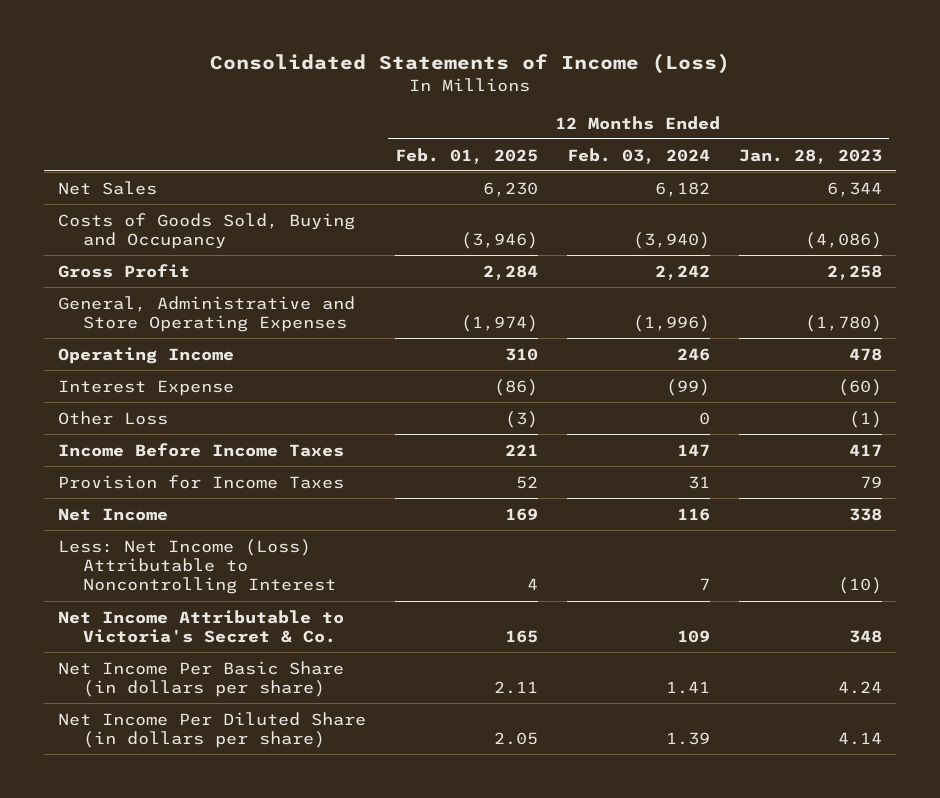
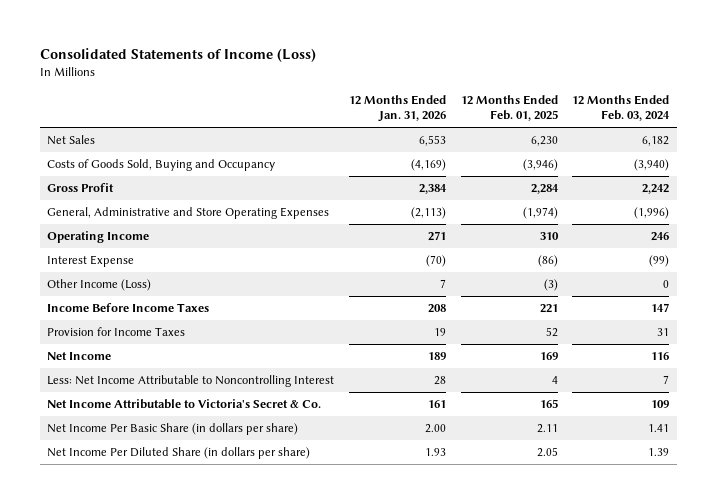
[738,148,882,164] Jan. 28, 2023 -> none
none -> [348,95,446,123] 12 Months Ended Jan. 31, 2026
[58,410,169,425] Other Loss -> [47,279,152,292] Other Income (Loss)
[58,538,336,595] Less: Net Income (Loss) Attributable to Noncontrolling Interest -> [47,375,335,388] Less: Net Income Attributable to Noncontrolling Interest

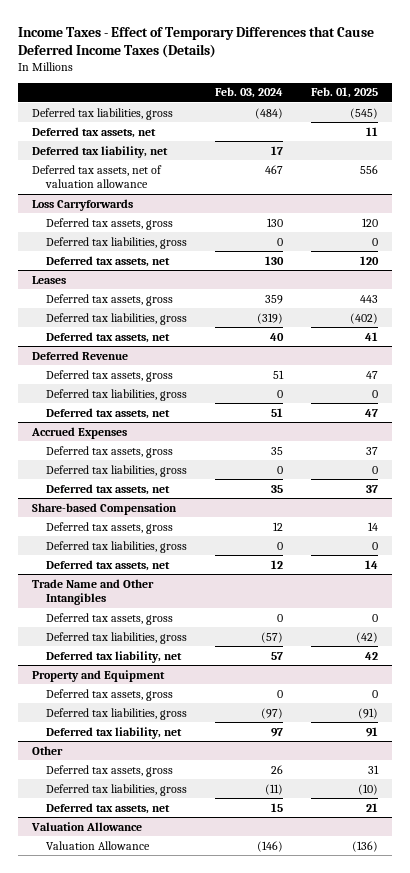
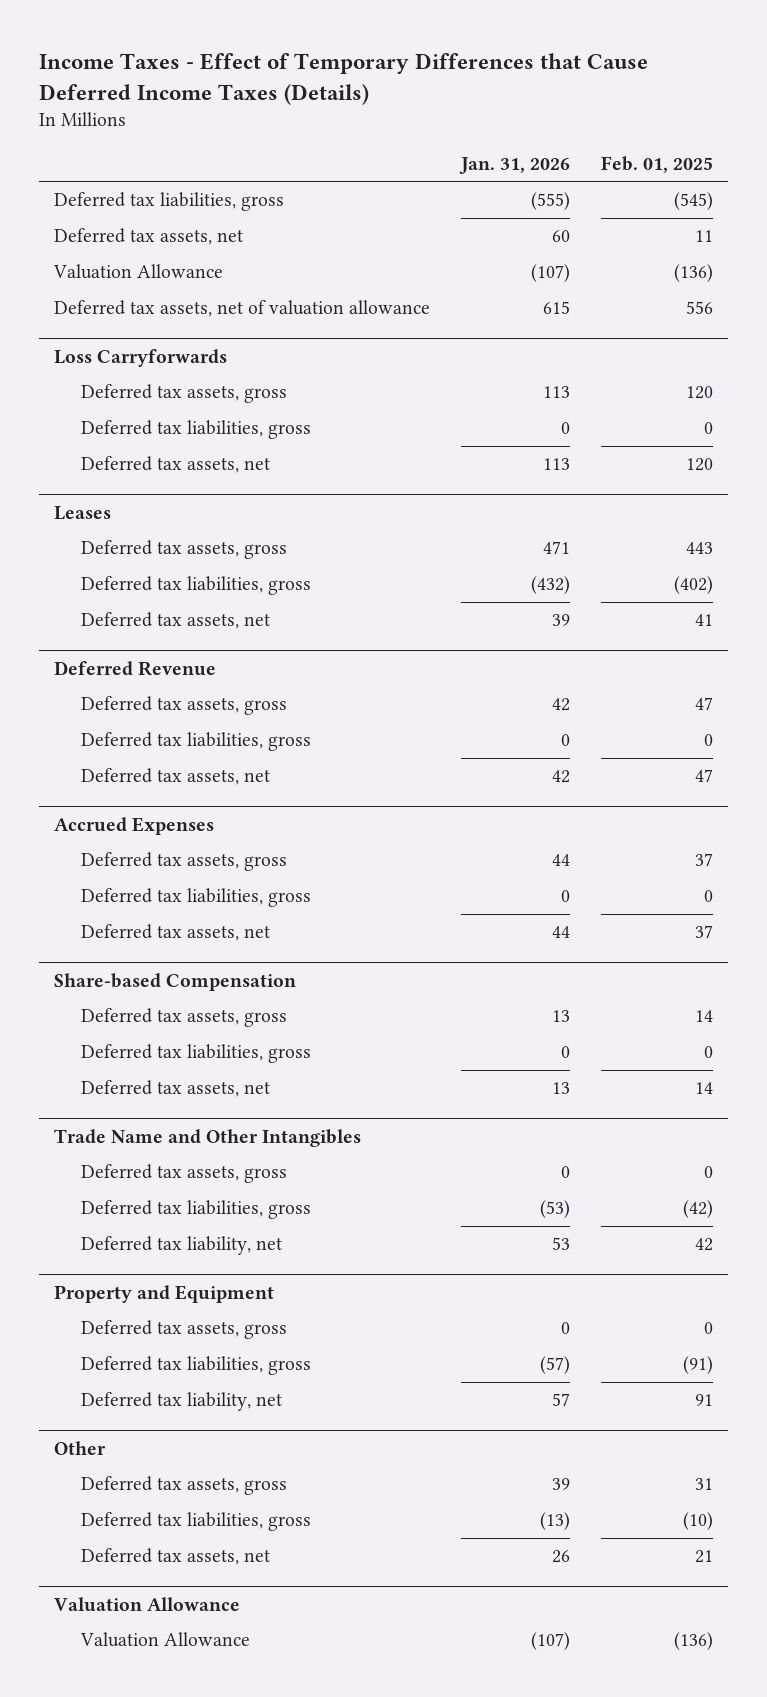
[215,87,284,99] Feb. 03, 2024 -> none
none -> [459,156,571,174] Jan. 31, 2026
[32,145,169,158] Deferred tax liability, net -> none
none -> [53,264,224,280] Valuation Allowance

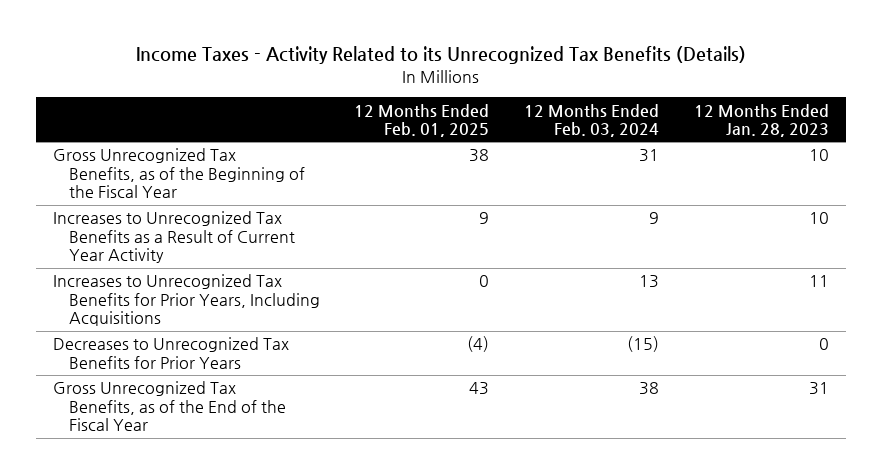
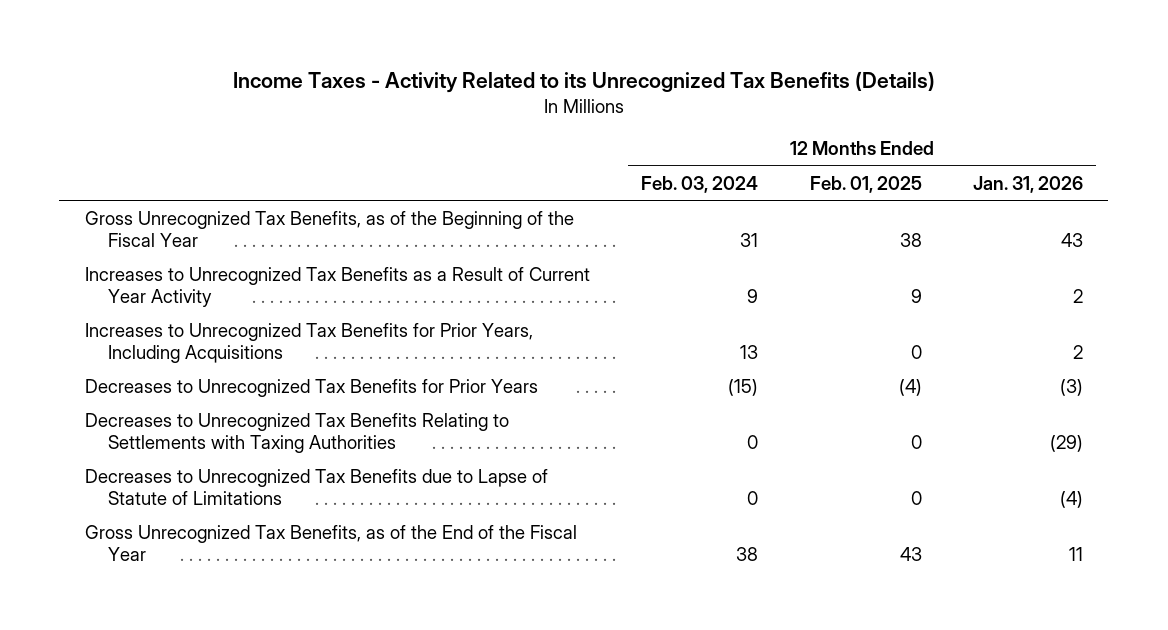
[693,103,829,138] 12 Months Ended Jan. 28, 2023 -> none
none -> [972,175,1083,193] Jan. 31, 2026
none -> [85,412,510,453] Decreases to Unrecognized Tax Benefits Relating to Settlements with Taxing Authorities
none -> [85,468,549,505] Decreases to Unrecognized Tax Benefits due to Lapse of Statute of Limitations

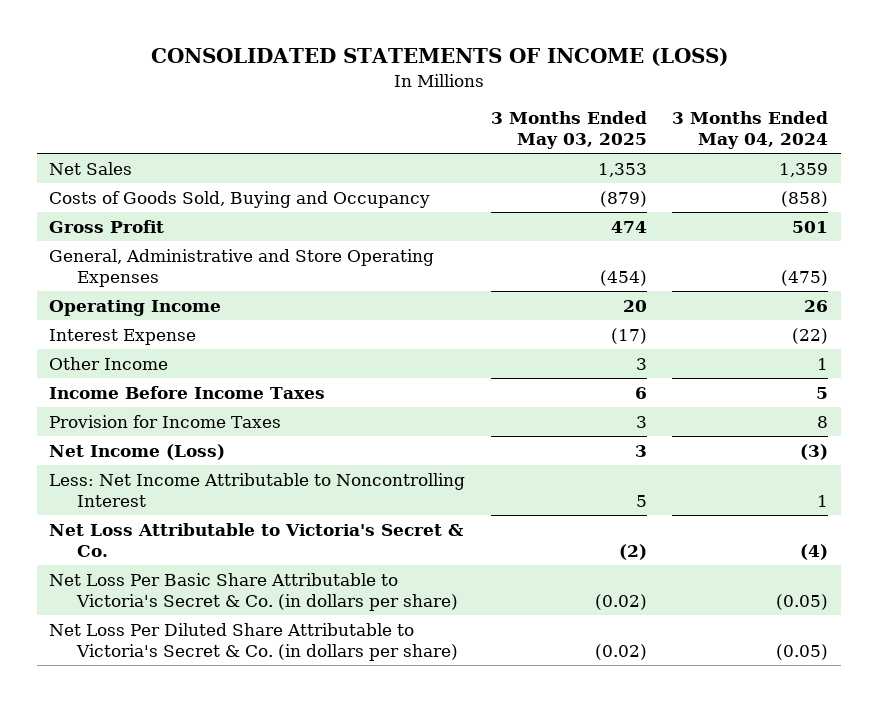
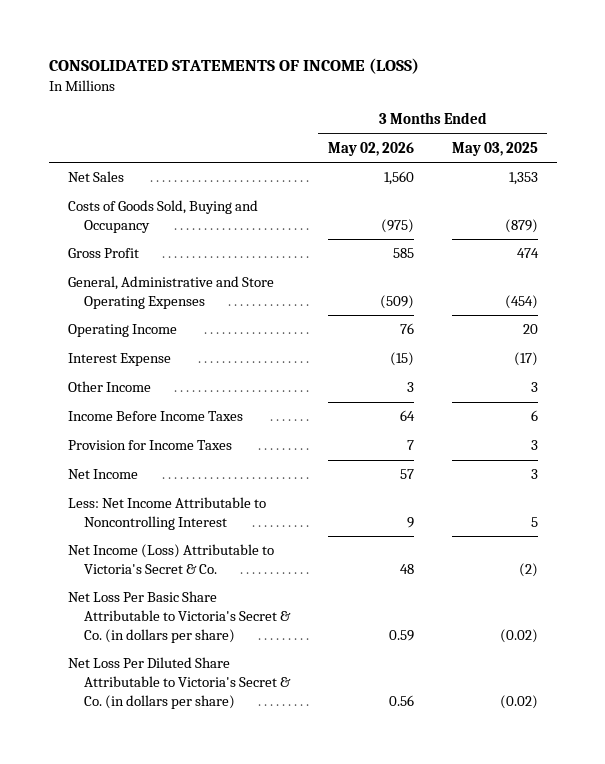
[672,111,829,150] 3 Months Ended May 04, 2024 -> none
none -> [327,141,414,156] May 02, 2026
[49,443,226,460] Net Income (Loss) -> [67,469,138,480] Net Income
[49,522,465,557] Net Loss Attributable to Victoria's Secret & Co. -> [67,544,274,574] Net Income (Loss) Attributable to Victoria's Secret & Co.

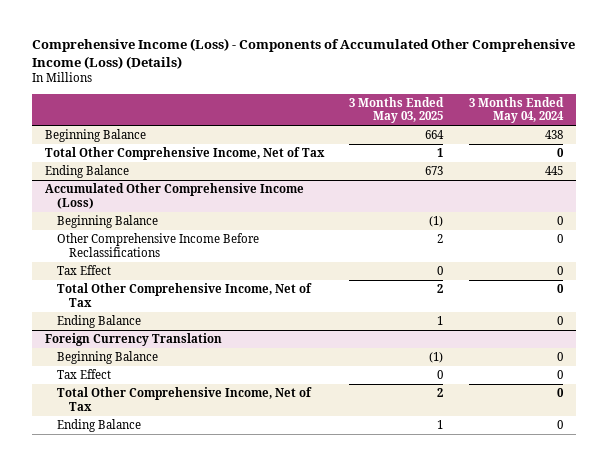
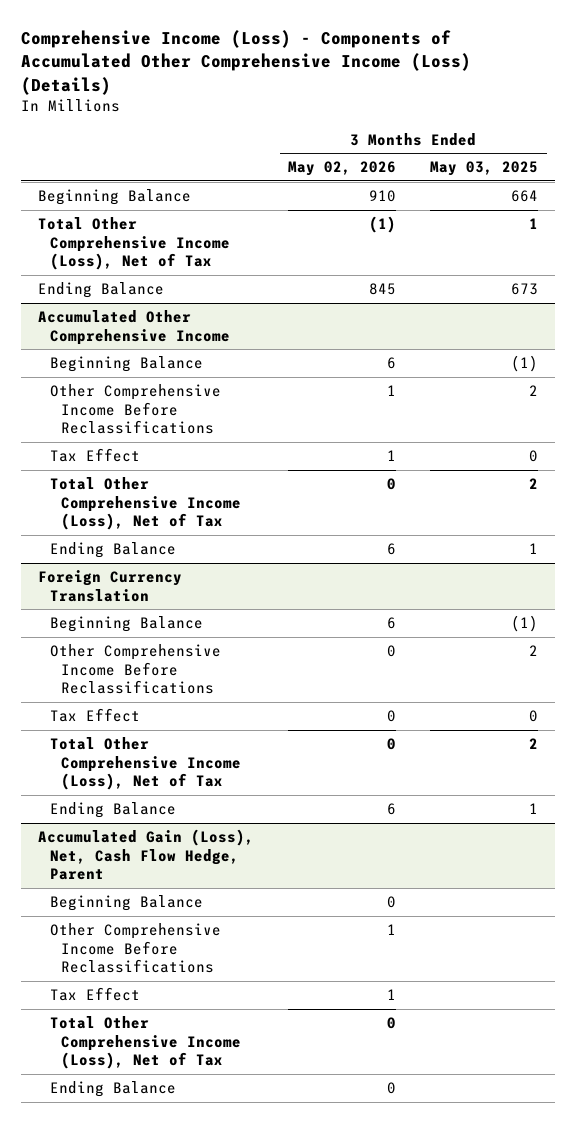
[469,96,565,124] 3 Months Ended May 04, 2024 -> none
none -> [288,161,397,177] May 02, 2026
[44,147,325,161] Total Other Comprehensive Income, Net of Tax -> [38,217,230,271] Total Other Comprehensive Income (Loss), Net of Tax
[44,183,304,209] Accumulated Other Comprehensive Income (Loss) -> [38,310,230,345] Accumulated Other Comprehensive Income
[56,283,312,307] Total Other Comprehensive Income, Net of Tax -> [49,477,242,531] Total Other Comprehensive Income (Loss), Net of Tax
none -> [49,644,221,695] Other Comprehensive Income Before Reclassifications
[56,387,312,411] Total Other Comprehensive Income, Net of Tax -> [49,737,242,791] Total Other Comprehensive Income (Loss), Net of Tax
none -> [38,829,255,881] Accumulated Gain (Loss), Net, Cash Flow Hedge, Parent
none -> [49,895,203,912] Beginning Balance
none -> [49,923,221,974] Other Comprehensive Income Before Reclassifications
none -> [49,987,140,1002] Tax Effect
none -> [49,1016,242,1070] Total Other Comprehensive Income (Loss), Net of Tax
none -> [49,1081,176,1098] Ending Balance

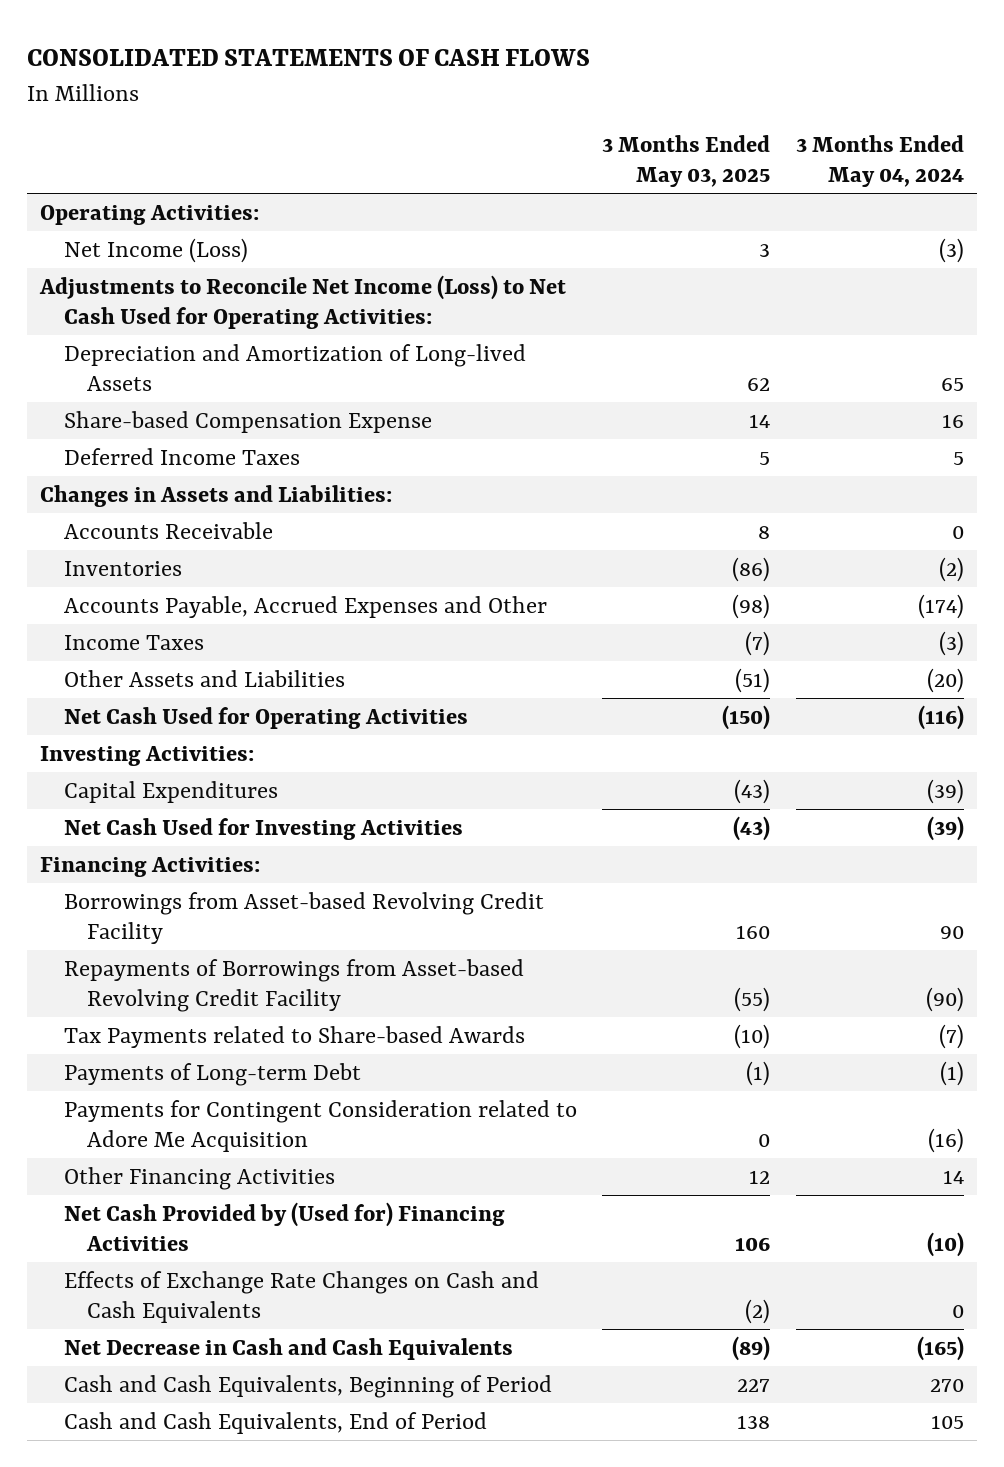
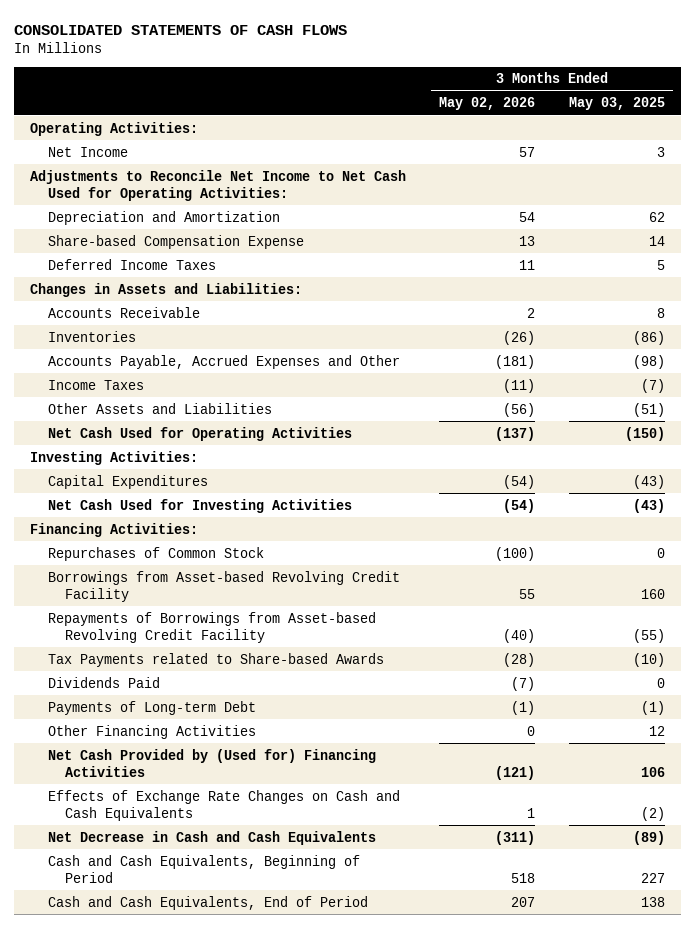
[796,134,965,188] 3 Months Ended May 04, 2024 -> none
none -> [439,97,536,111] May 02, 2026
[63,237,248,263] Net Income (Loss) -> [47,146,128,157] Net Income
[39,274,567,330] Adjustments to Reconcile Net Income (Loss) to Net Cash Used for Operating Activities: -> [30,169,407,201] Adjustments to Reconcile Net Income to Net Cash Used for Operating Activities:
[63,343,526,392] Depreciation and Amortization of Long-lived Assets -> [47,210,280,225] Depreciation and Amortization
none -> [47,546,264,561] Repurchases of Common Stock
none -> [47,676,160,688] Dividends Paid
[63,1099,577,1153] Payments for Contingent Consideration related to Adore Me Acquisition -> none

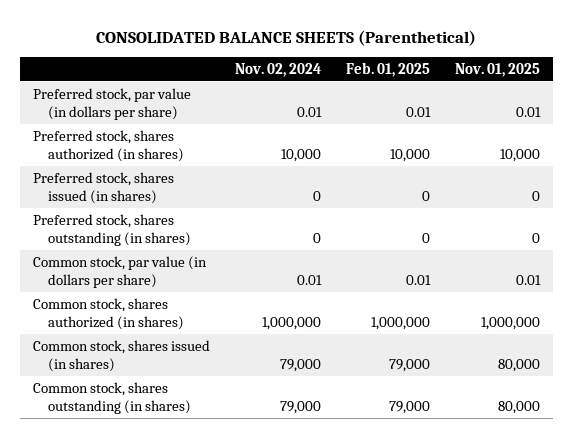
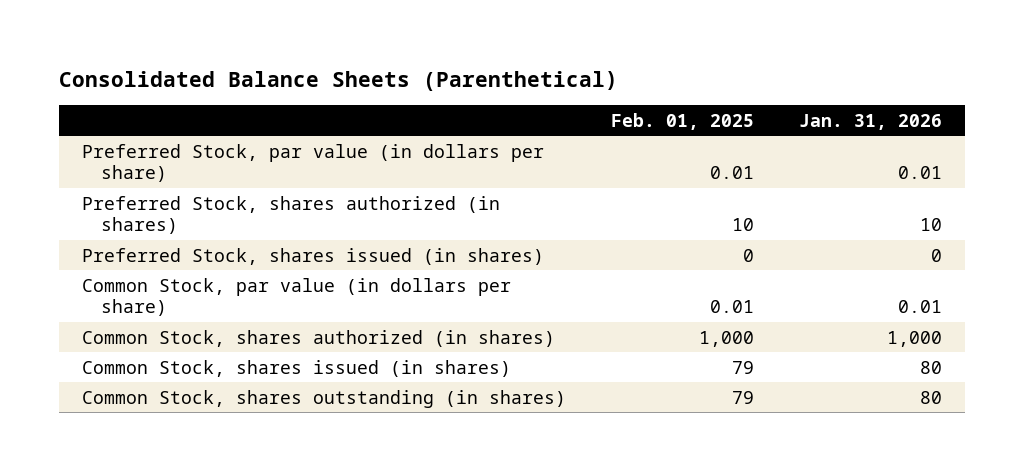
[96,29,477,46] CONSOLIDATED BALANCE SHEETS (Parenthetical) -> [58,71,618,92] Consolidated Balance Sheets (Parenthetical)
[234,62,321,77] Nov. 02, 2024 -> none
[455,62,541,77] Nov. 01, 2025 -> none
none -> [799,113,943,130] Jan. 31, 2026
[32,213,192,247] Preferred stock, shares outstanding (in shares) -> none
[32,87,191,121] Preferred stock, par value (in dollars per share) -> [81,143,544,183] Preferred Stock, par value (in dollars per share)
[32,129,185,163] Preferred stock, shares authorized (in shares) -> [81,195,500,235] Preferred Stock, shares authorized (in shares)
[390,149,431,163] 10,000 -> [732,218,755,232] 10
[32,171,174,205] Preferred stock, shares issued (in shares) -> [81,247,544,265] Preferred Stock, shares issued (in shares)
[32,255,207,289] Common stock, par value (in dollars per share) -> [81,277,511,317] Common Stock, par value (in dollars per share)
[32,297,185,331] Common stock, shares authorized (in shares) -> [81,329,555,347] Common Stock, shares authorized (in shares)
[371,317,431,331] 1,000,000 -> [699,330,755,347] 1,000
[32,339,210,373] Common stock, shares issued (in shares) -> [81,359,511,377] Common Stock, shares issued (in shares)
[389,359,431,373] 79,000 -> [732,360,755,374] 79
[32,381,192,415] Common stock, shares outstanding (in shares) -> [81,389,566,408] Common Stock, shares outstanding (in shares)
[389,401,431,415] 79,000 -> [732,390,755,404] 79

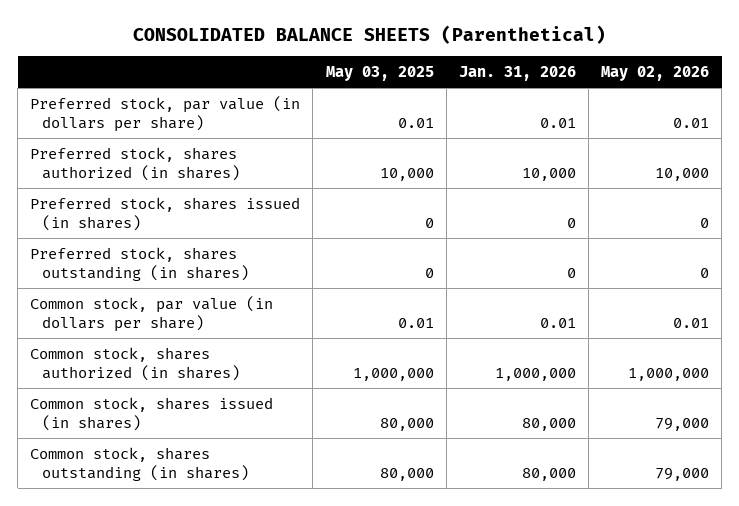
[58,71,618,92] Consolidated Balance Sheets (Parenthetical) -> [132,25,606,45] CONSOLIDATED BALANCE SHEETS (Parenthetical)
[611,112,755,130] Feb. 01, 2025 -> none
none -> [325,65,434,81] May 03, 2025
none -> [600,65,709,81] May 02, 2026
[81,143,544,183] Preferred Stock, par value (in dollars per share) -> [30,95,301,132] Preferred stock, par value (in dollars per share)
[81,195,500,235] Preferred Stock, shares authorized (in shares) -> [30,146,240,181] Preferred stock, shares authorized (in shares)
[920,218,943,232] 10 -> [521,167,576,181] 10,000
[81,247,544,265] Preferred Stock, shares issued (in shares) -> [30,196,301,231] Preferred stock, shares issued (in shares)
none -> [30,246,249,281] Preferred stock, shares outstanding (in shares)
[81,277,511,317] Common Stock, par value (in dollars per share) -> [30,295,274,332] Common stock, par value (in dollars per share)
[81,329,555,347] Common Stock, shares authorized (in shares) -> [30,346,240,381] Common stock, shares authorized (in shares)
[887,330,943,347] 1,000 -> [494,367,576,381] 1,000,000
[81,359,511,377] Common Stock, shares issued (in shares) -> [30,396,274,431] Common stock, shares issued (in shares)
[920,360,943,374] 80 -> [521,417,576,431] 80,000
[81,389,566,408] Common Stock, shares outstanding (in shares) -> [30,446,249,481] Common stock, shares outstanding (in shares)
[920,390,943,404] 80 -> [521,467,576,481] 80,000

